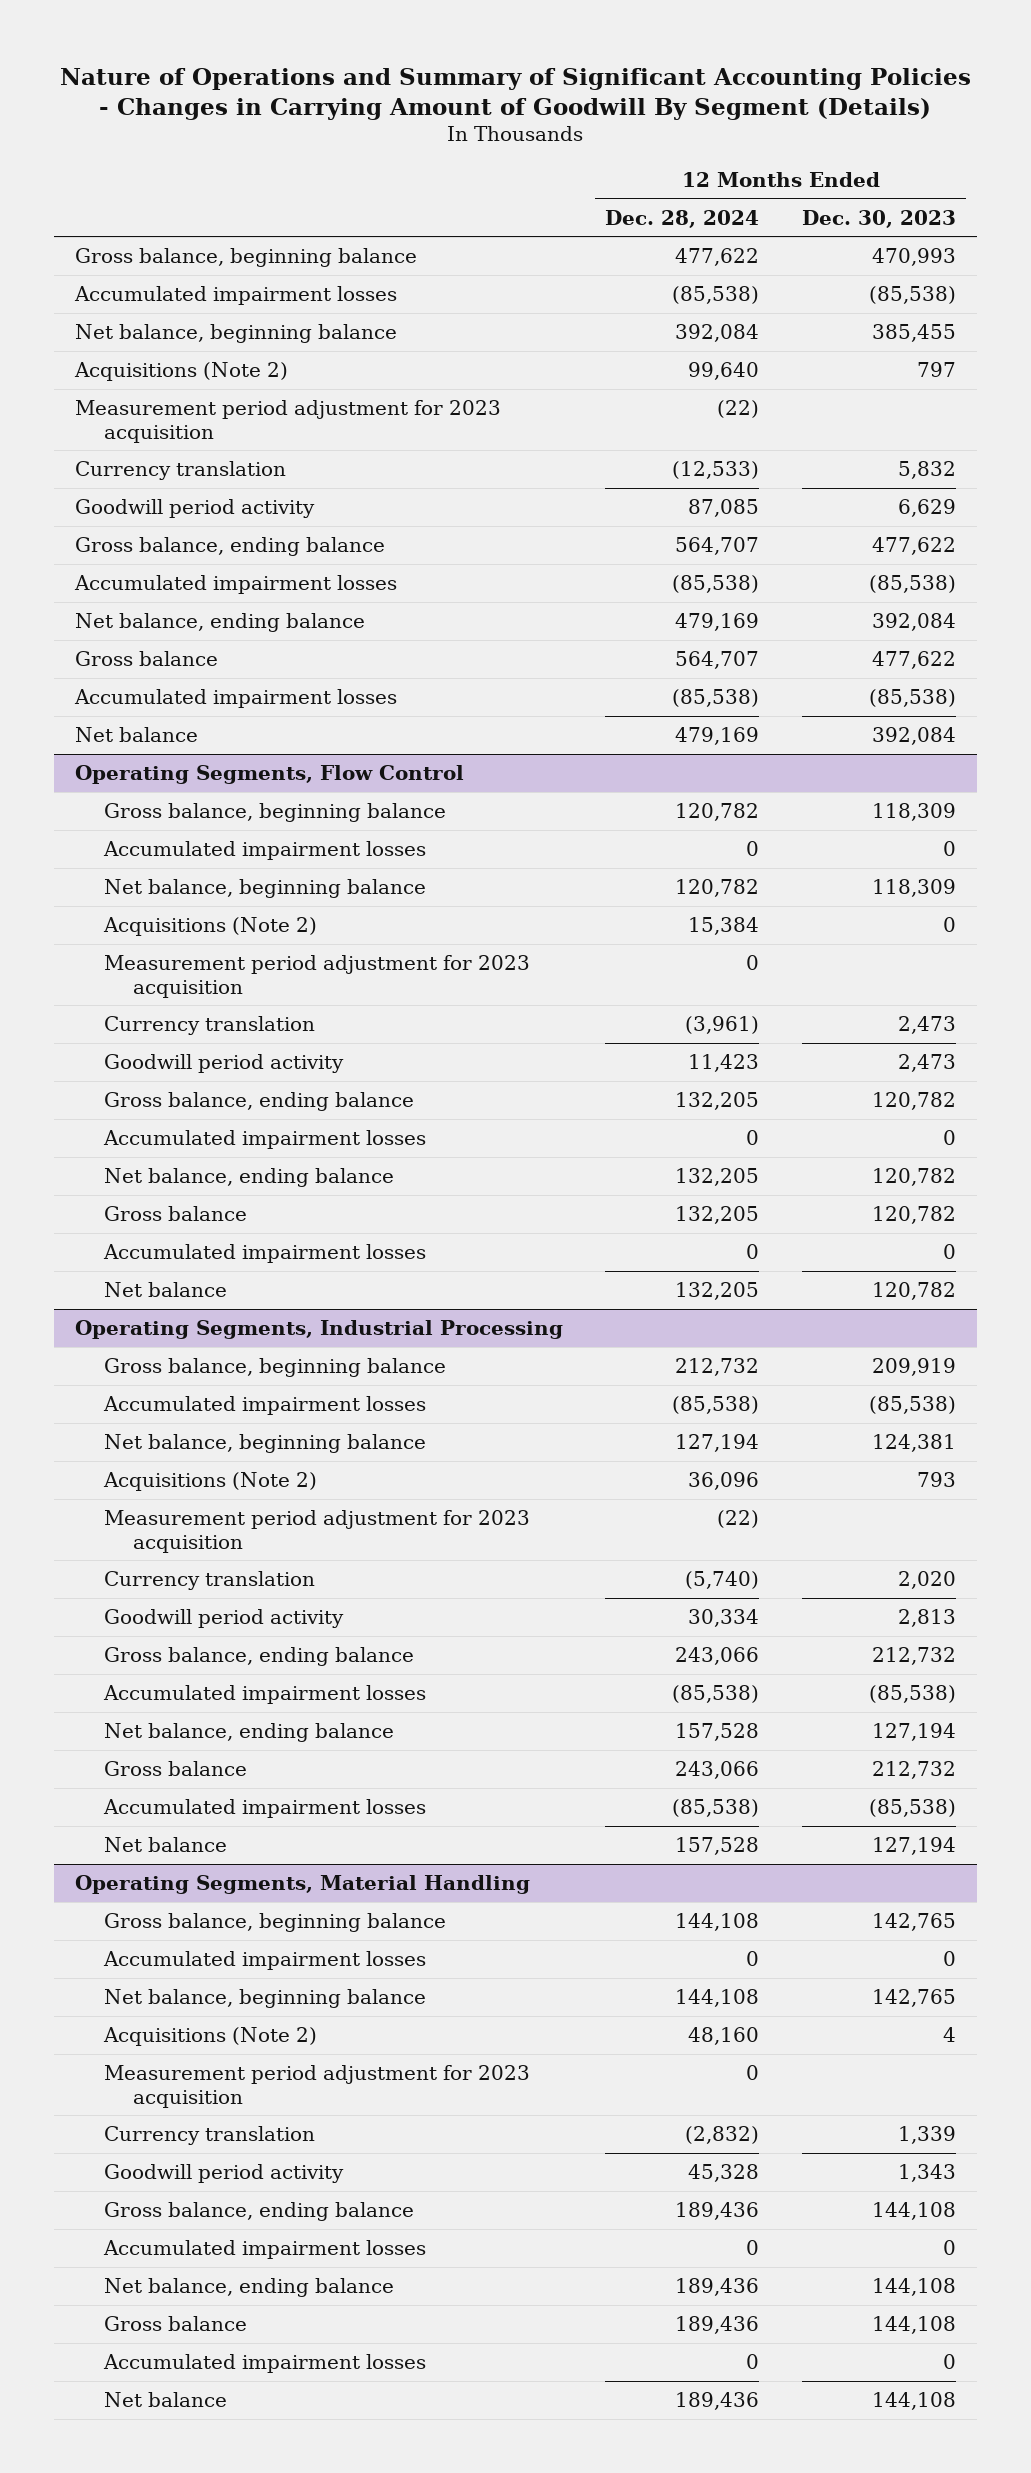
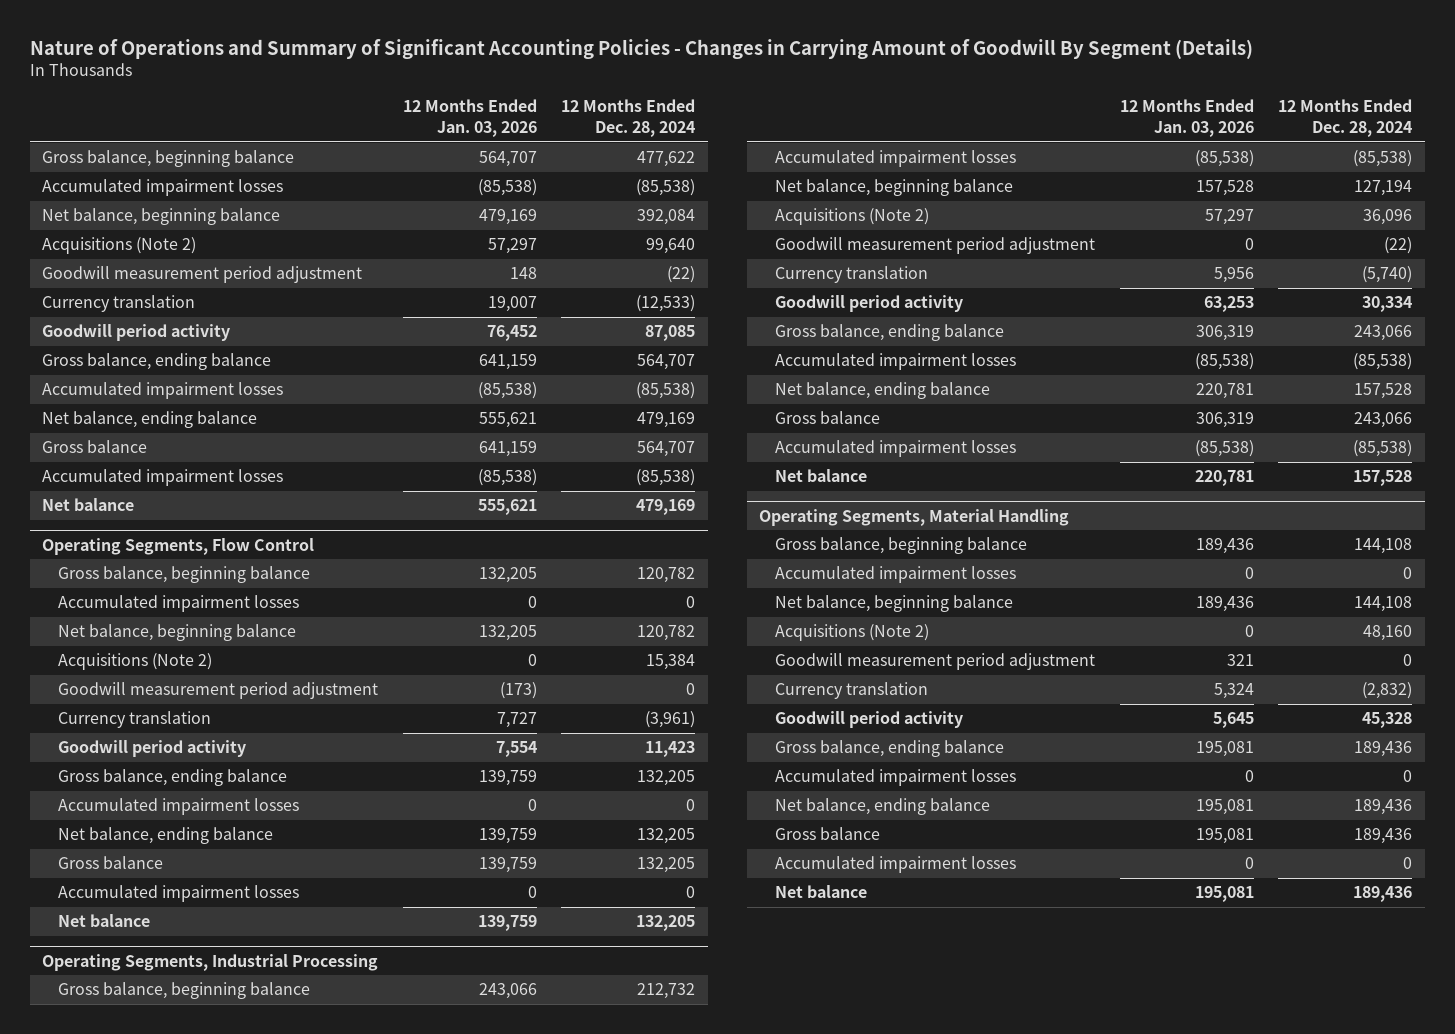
[801,209,956,228] Dec. 30, 2023 -> none
none -> [402,99,537,137] 12 Months Ended Jan. 03, 2026
[75,399,502,443] Measurement period adjustment for 2023 acquisition -> [42,266,363,284] Goodwill measurement period adjustment
[104,954,531,998] Measurement period adjustment for 2023 acquisition -> [58,682,379,700] Goodwill measurement period adjustment
[104,1509,531,1553] Measurement period adjustment for 2023 acquisition -> [775,237,1096,255] Goodwill measurement period adjustment
[104,2064,531,2108] Measurement period adjustment for 2023 acquisition -> [775,653,1096,671] Goodwill measurement period adjustment

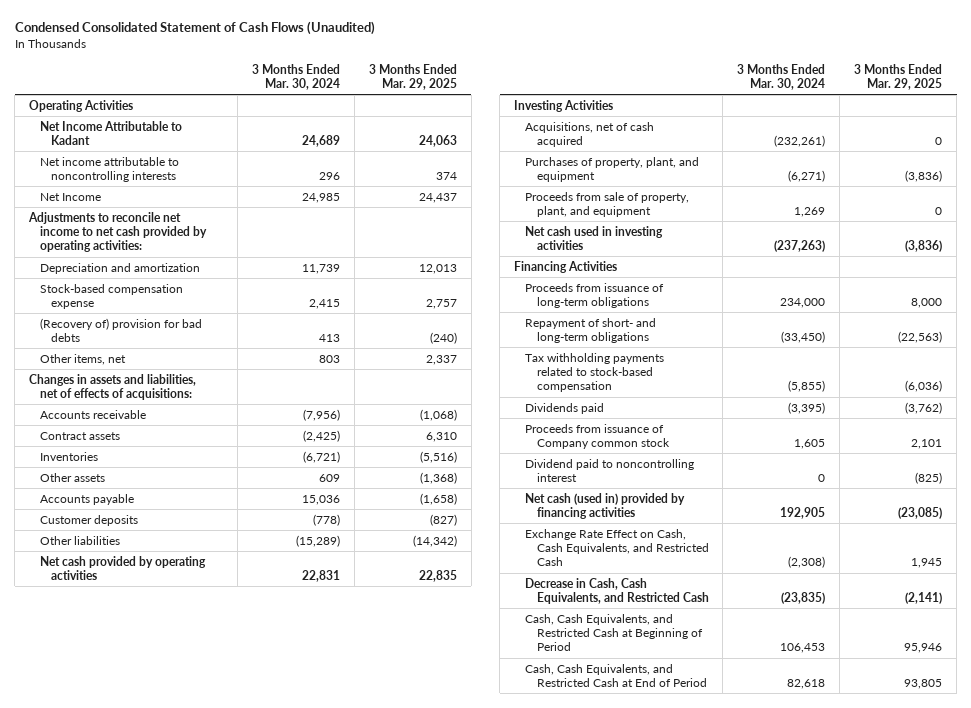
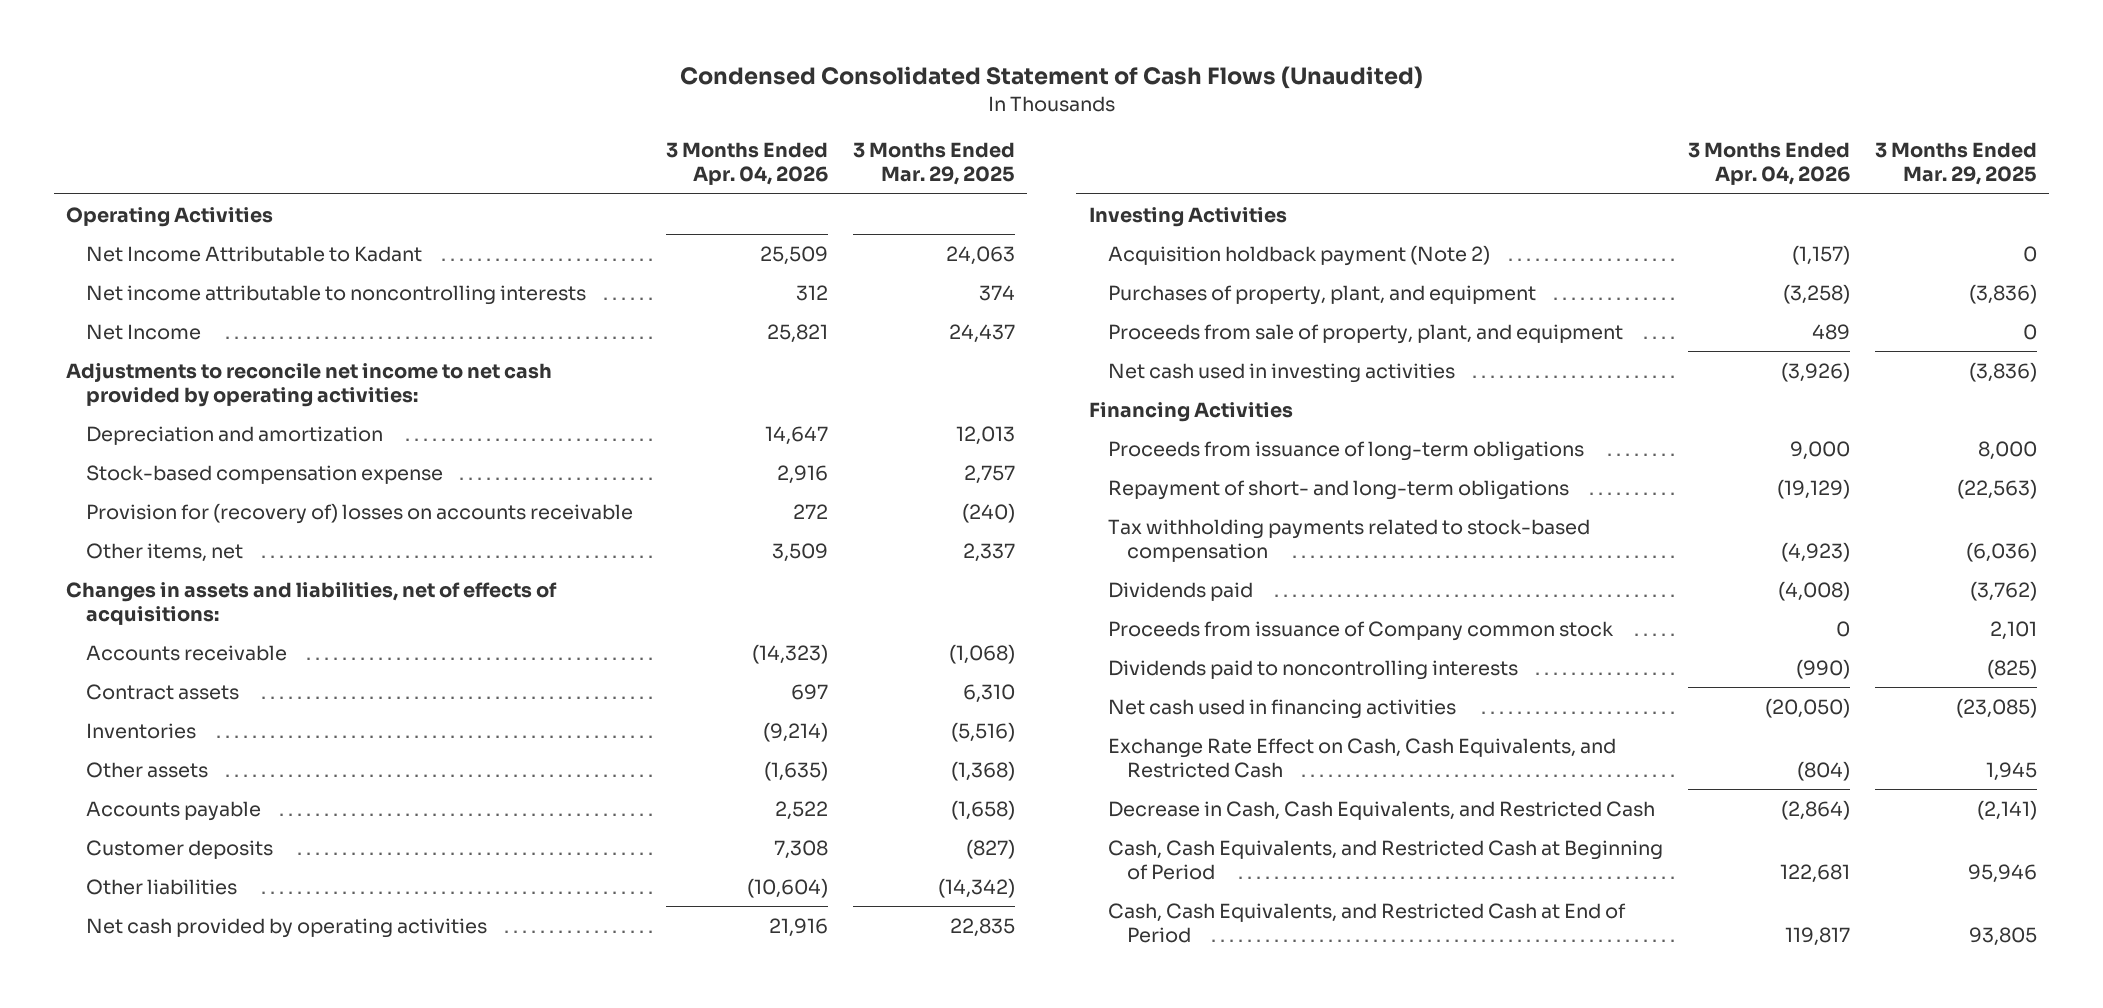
[252,63,341,90] 3 Months Ended Mar. 30, 2024 -> none
none -> [665,142,828,186] 3 Months Ended Apr. 04, 2026
[40,317,203,342] (Recovery of) provision for bad debts -> [85,502,633,524] Provision for (recovery of) losses on accounts receivable
[525,121,655,147] Acquisitions, net of cash acquired -> [1107,244,1490,266] Acquisition holdback payment (Note 2)
[525,458,695,482] Dividend paid to noncontrolling interest -> [1107,659,1518,680] Dividends paid to noncontrolling interests
[525,492,686,519] Net cash (used in) provided by financing activities -> [1107,698,1456,719] Net cash used in financing activities

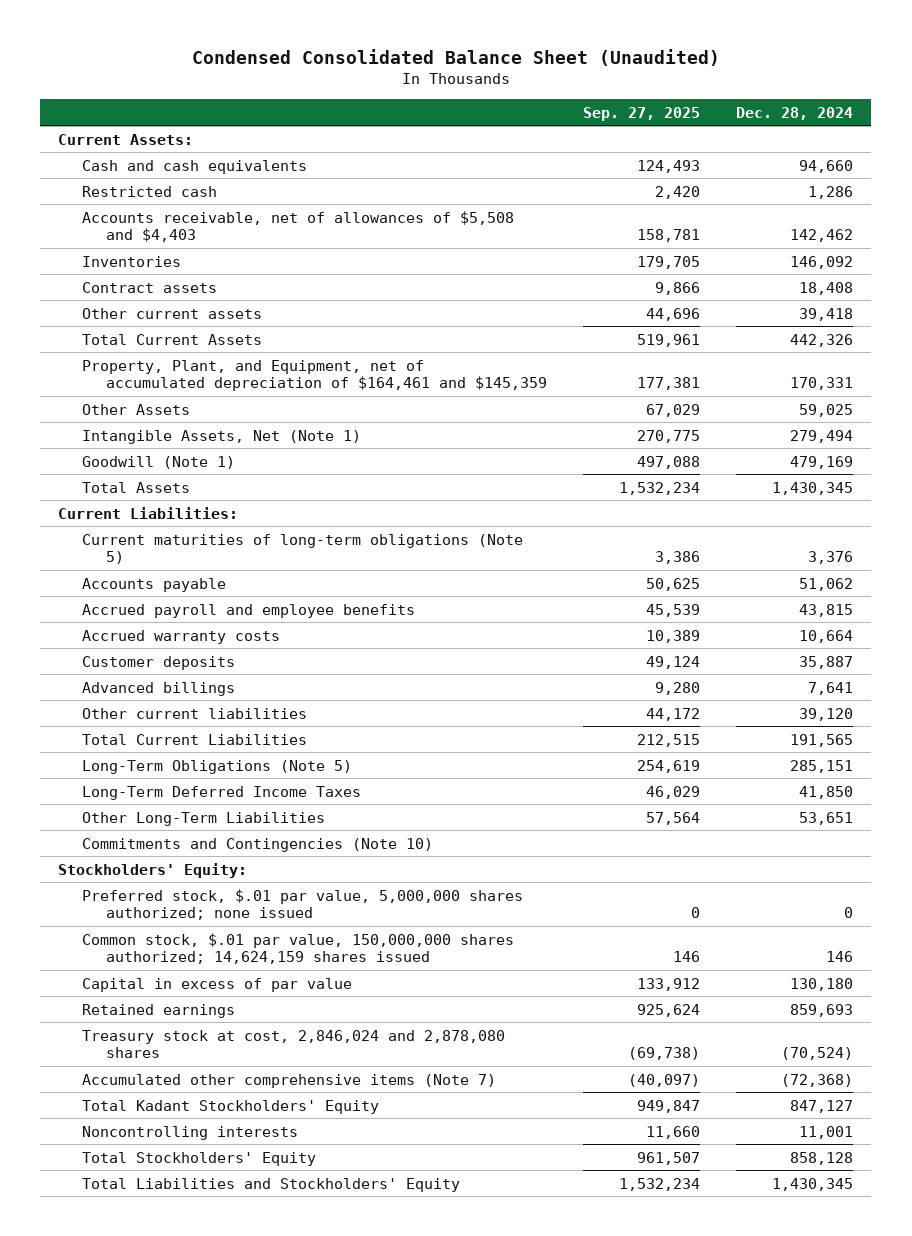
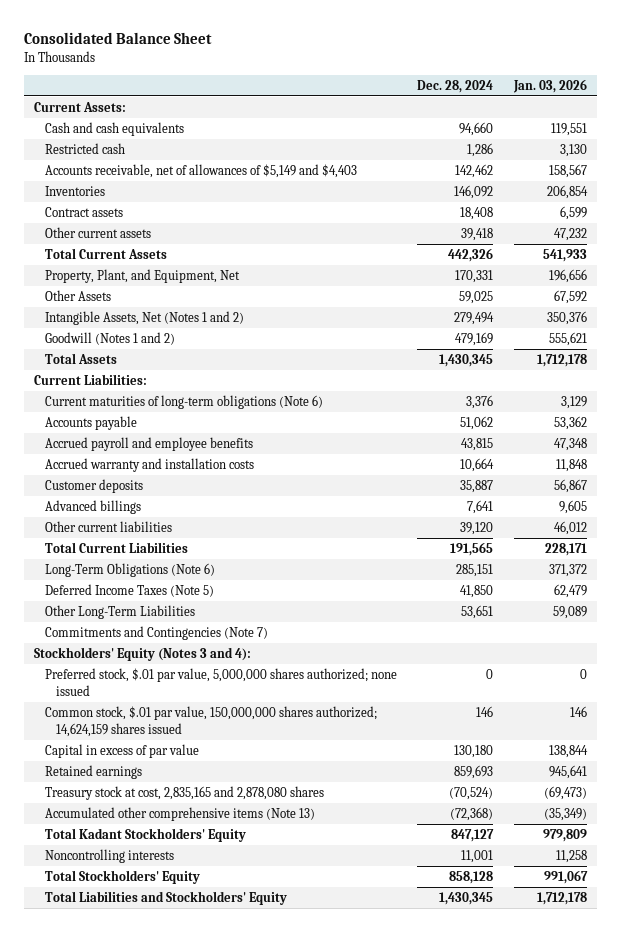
[191,48,720,66] Condensed Consolidated Balance Sheet (Unaudited) -> [23,32,212,45] Consolidated Balance Sheet
[583,106,701,121] Sep. 27, 2025 -> none
none -> [513,78,588,93] Jan. 03, 2026
[82,210,515,243] Accounts receivable, net of allowances of $5,508 and $4,403 -> [44,164,357,179] Accounts receivable, net of allowances of $5,149 and $4,403
[82,359,547,392] Property, Plant, and Equipment, net of accumulated depreciation of $164,461 and $145,359 -> [44,269,240,284] Property, Plant, and Equipment, Net
[82,429,362,444] Intangible Assets, Net (Note 1) -> [44,311,244,326] Intangible Assets, Net (Notes 1 and 2)
[82,455,236,469] Goodwill (Note 1) -> [44,332,175,346] Goodwill (Notes 1 and 2)
[82,533,524,565] Current maturities of long-term obligations (Note 5) -> [44,395,323,410] Current maturities of long-term obligations (Note 6)
[82,629,281,644] Accrued warranty costs -> [44,458,254,473] Accrued warranty and installation costs
[82,759,353,774] Long-Term Obligations (Note 5) -> [44,563,215,578] Long-Term Obligations (Note 6)
[82,785,362,800] Long-Term Deferred Income Taxes -> [44,584,214,598] Deferred Income Taxes (Note 5)
[82,837,434,852] Commitments and Contingencies (Note 10) -> [44,626,268,641] Commitments and Contingencies (Note 7)
[58,862,248,878] Stockholders' Equity: -> [34,647,252,662] Stockholders' Equity (Notes 3 and 4):
[82,1029,506,1059] Treasury stock at cost, 2,846,024 and 2,878,080 shares -> [44,786,324,801] Treasury stock at cost, 2,835,165 and 2,878,080 shares
[82,1073,497,1088] Accumulated other comprehensive items (Note 7) -> [44,807,315,822] Accumulated other comprehensive items (Note 13)

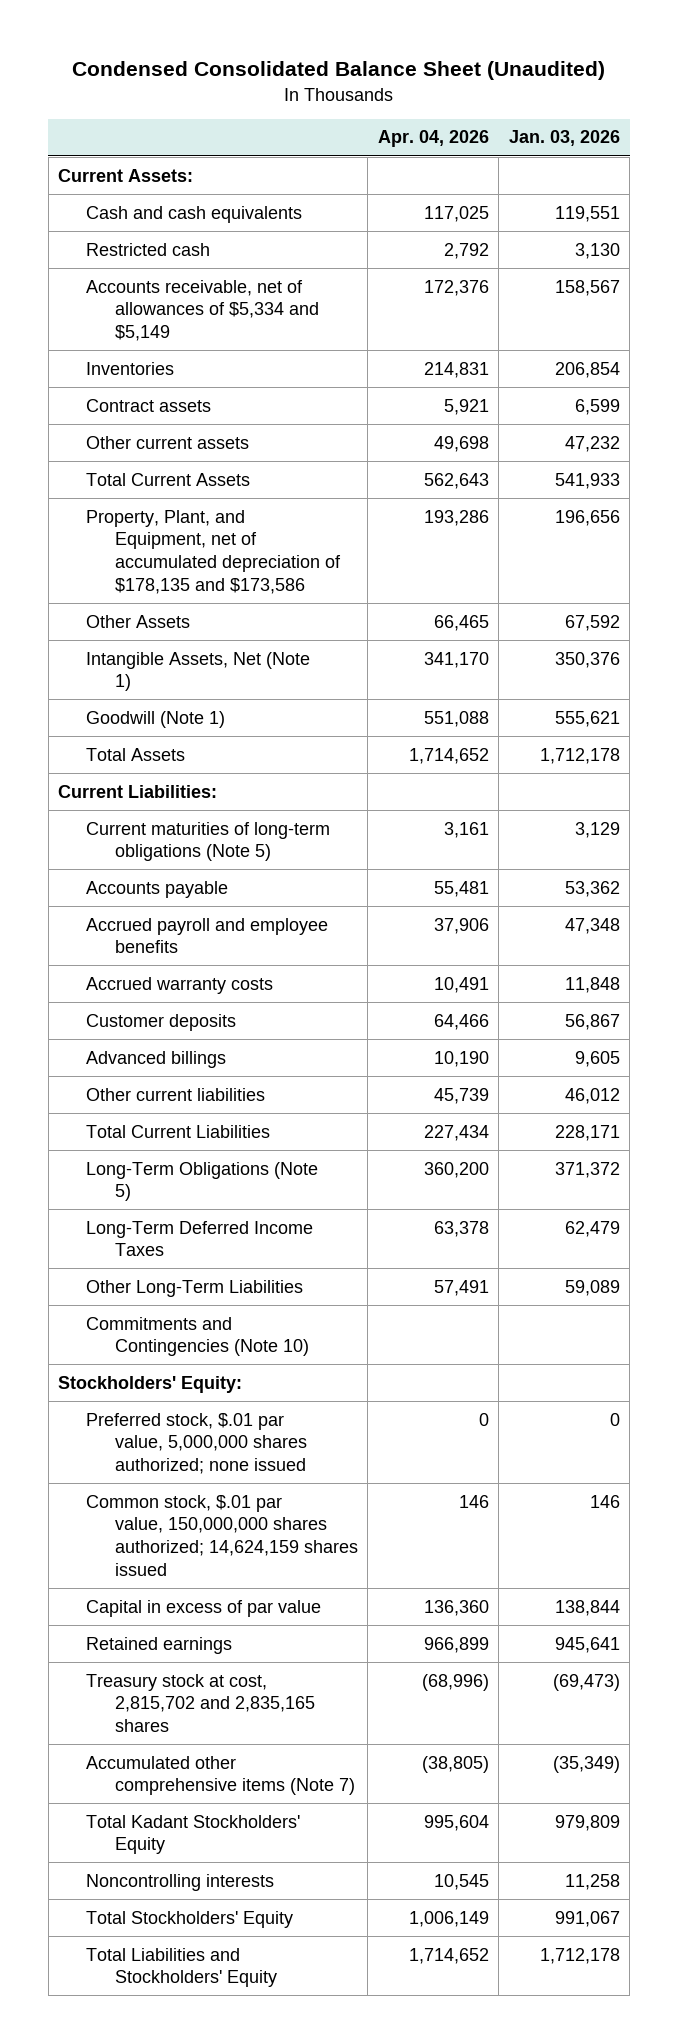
[23,32,212,45] Consolidated Balance Sheet -> [71,61,605,81] Condensed Consolidated Balance Sheet (Unaudited)
[417,79,494,93] Dec. 28, 2024 -> none
none -> [377,130,489,148] Apr. 04, 2026
[44,164,357,179] Accounts receivable, net of allowances of $5,149 and $4,403 -> [86,279,319,341] Accounts receivable, net of allowances of $5,334 and $5,149
[44,269,240,284] Property, Plant, and Equipment, Net -> [86,509,341,594] Property, Plant, and Equipment, net of accumulated depreciation of $178,135 and $173,586
[44,311,244,326] Intangible Assets, Net (Notes 1 and 2) -> [86,651,311,692] Intangible Assets, Net (Note 1)
[44,332,175,346] Goodwill (Notes 1 and 2) -> [86,710,226,728] Goodwill (Note 1)
[44,395,323,410] Current maturities of long-term obligations (Note 6) -> [86,821,331,862] Current maturities of long-term obligations (Note 5)
[44,458,254,473] Accrued warranty and installation costs -> [86,976,274,994] Accrued warranty costs
[44,563,215,578] Long-Term Obligations (Note 6) -> [86,1161,319,1202] Long-Term Obligations (Note 5)
[44,584,214,598] Deferred Income Taxes (Note 5) -> [86,1220,314,1257] Long-Term Deferred Income Taxes
[44,626,268,641] Commitments and Contingencies (Note 7) -> [86,1316,309,1357] Commitments and Contingencies (Note 10)
[34,647,252,662] Stockholders' Equity (Notes 3 and 4): -> [58,1375,243,1393] Stockholders' Equity:
[44,786,324,801] Treasury stock at cost, 2,835,165 and 2,878,080 shares -> [86,1673,315,1732] Treasury stock at cost, 2,815,702 and 2,835,165 shares
[44,807,315,822] Accumulated other comprehensive items (Note 13) -> [86,1755,355,1796] Accumulated other comprehensive items (Note 7)

